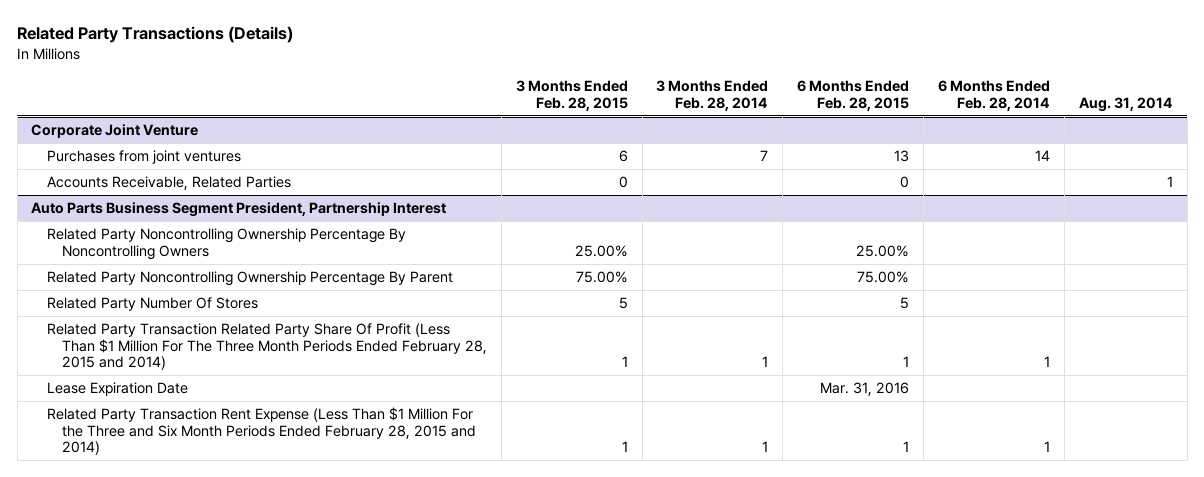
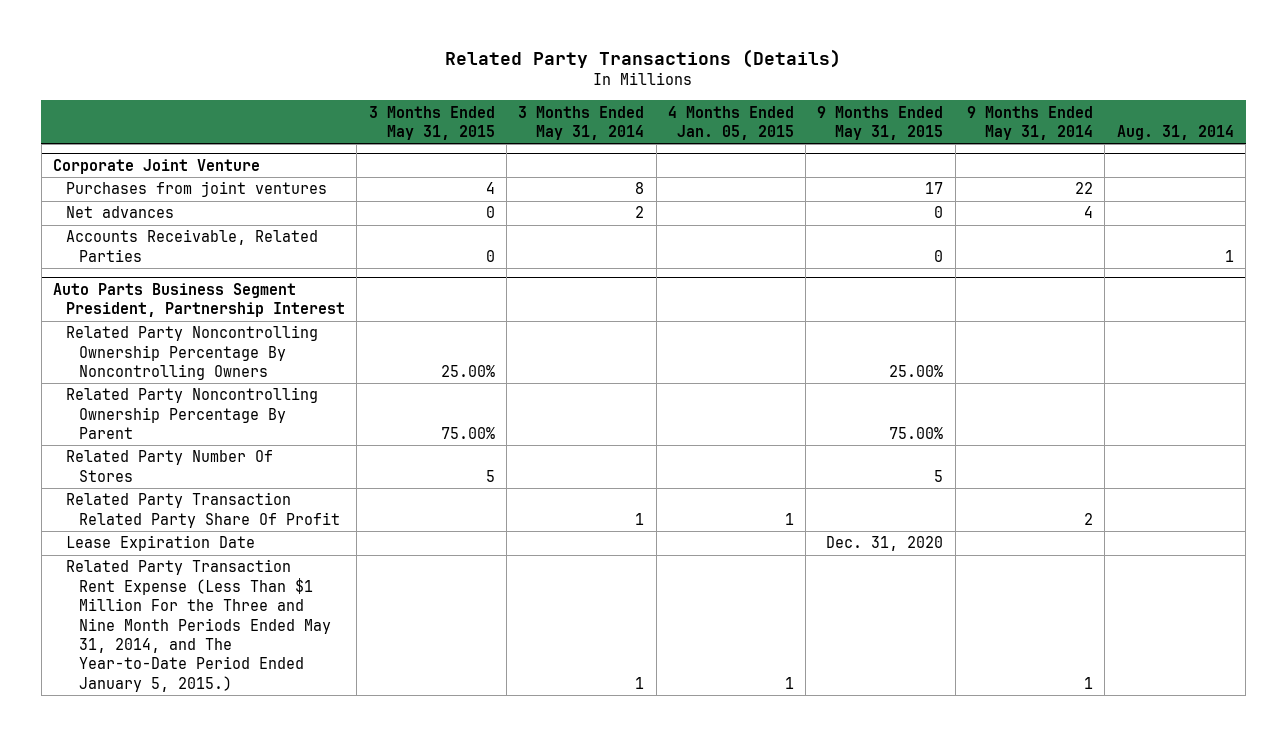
[515,80,628,111] 3 Months Ended Feb. 28, 2015 -> none
[656,80,769,111] 3 Months Ended Feb. 28, 2014 -> none
[797,80,910,111] 6 Months Ended Feb. 28, 2015 -> none
[938,80,1051,111] 6 Months Ended Feb. 28, 2014 -> none
none -> [368,105,495,140] 3 Months Ended May 31, 2015
none -> [518,105,645,140] 3 Months Ended May 31, 2014
none -> [667,105,794,140] 4 Months Ended Jan. 05, 2015
none -> [817,105,944,140] 9 Months Ended May 31, 2015
none -> [967,105,1094,140] 9 Months Ended May 31, 2014
none -> [65,206,174,219] Net advances
[46,323,487,371] Related Party Transaction Related Party Share Of Profit (Less Than $1 Million For The Three Month Periods Ended February 28, 2015 and 2014) -> [65,492,340,528] Related Party Transaction Related Party Share Of Profit
[46,407,476,456] Related Party Transaction Rent Expense (Less Than $1 Million For the Three and Six Month Periods Ended February 28, 2015 and 2014) -> [65,559,331,692] Related Party Transaction Rent Expense (Less Than $1 Million For the Three and Nine Month Periods Ended May 31, 2014, and The Year-to-Date Period Ended January 5, 2015.)

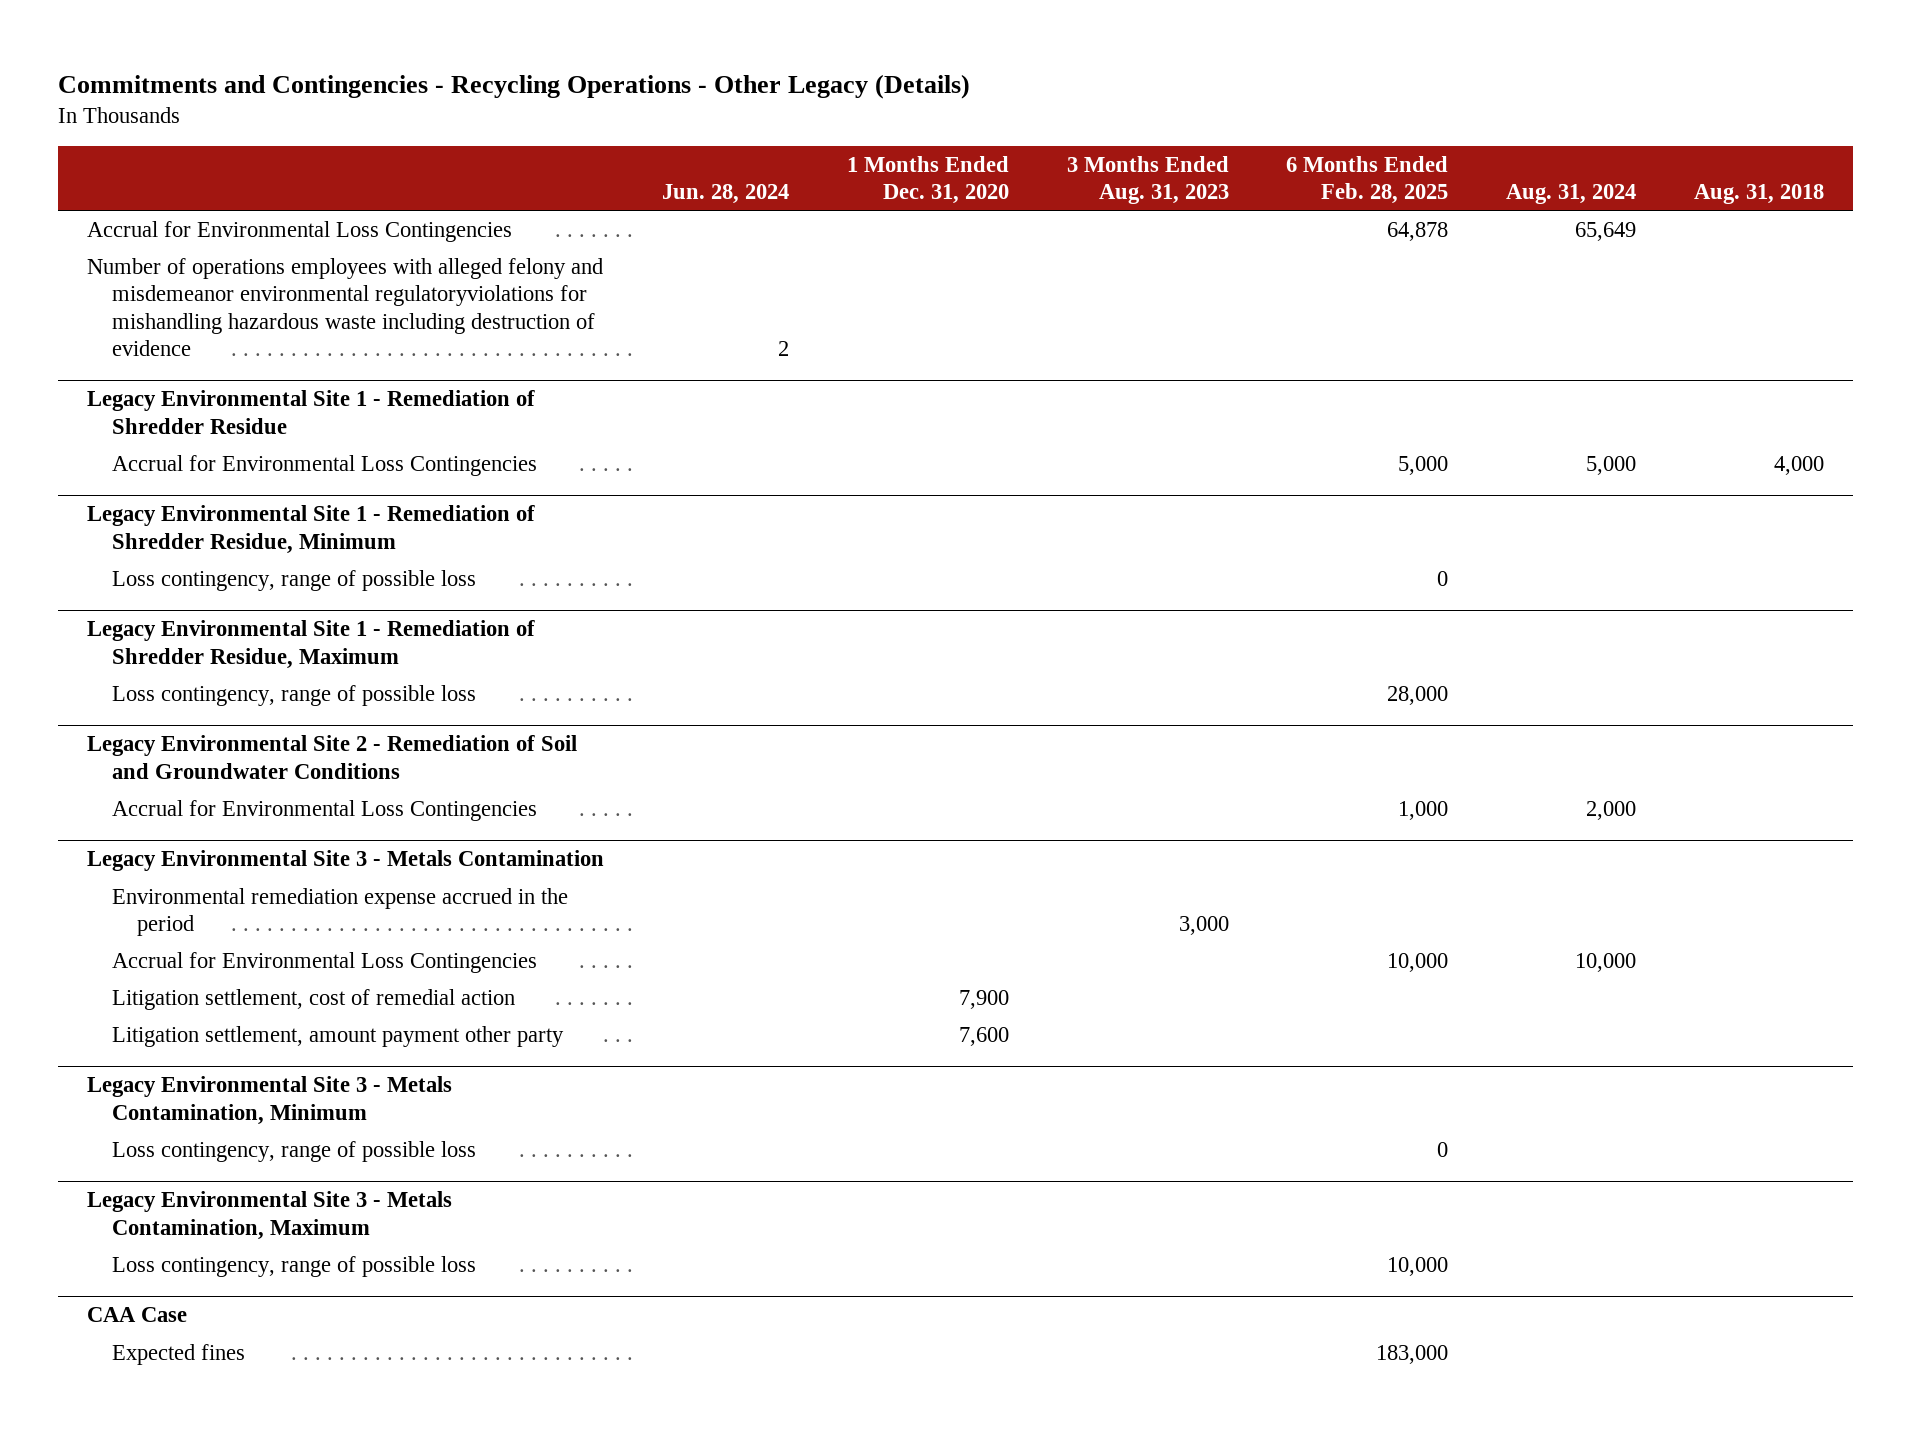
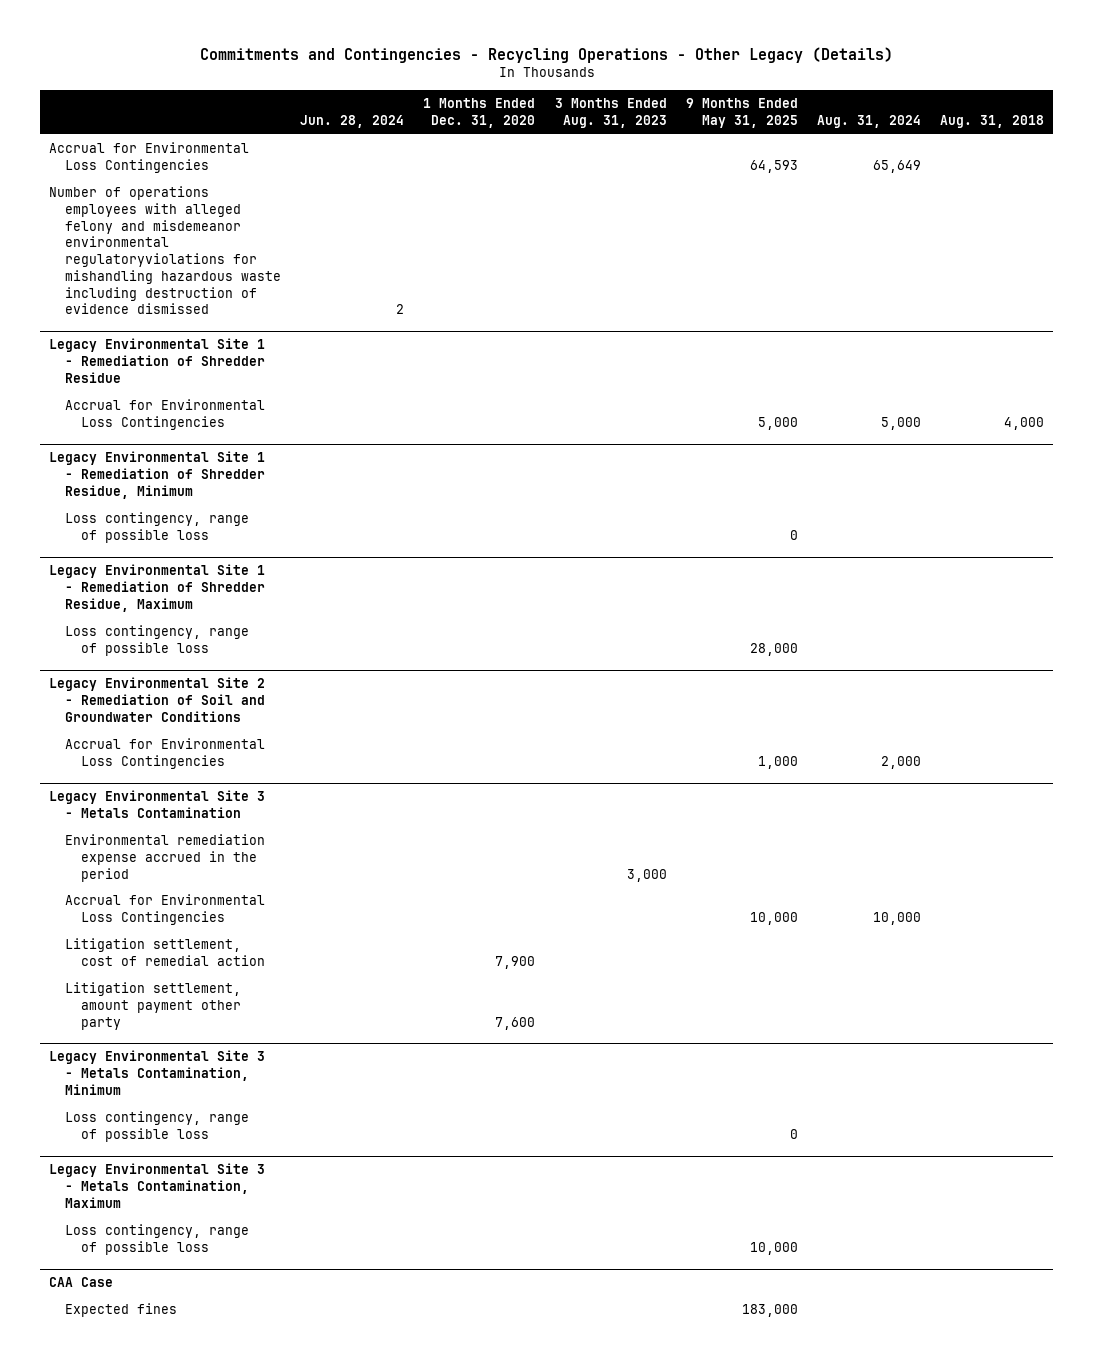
[1286,155,1449,205] 6 Months Ended Feb. 28, 2025 -> none
none -> [685,98,798,128] 9 Months Ended May 31, 2025
[86,257,603,357] Number of operations employees with alleged felony and misdemeanor environmental regulatoryviolations for mishandling hazardous waste including destruction of evidence -> [49,186,282,315] Number of operations employees with alleged felony and misdemeanor environmental regulatoryviolations for mishandling hazardous waste including destruction of evidence dismissed

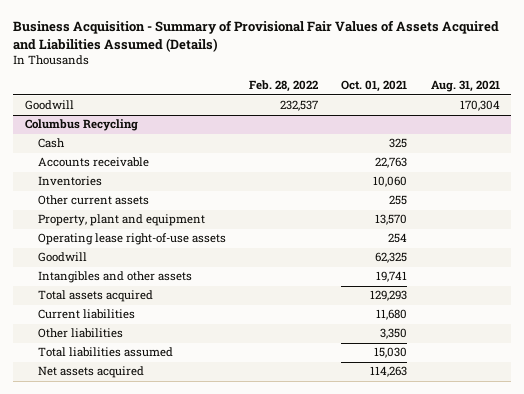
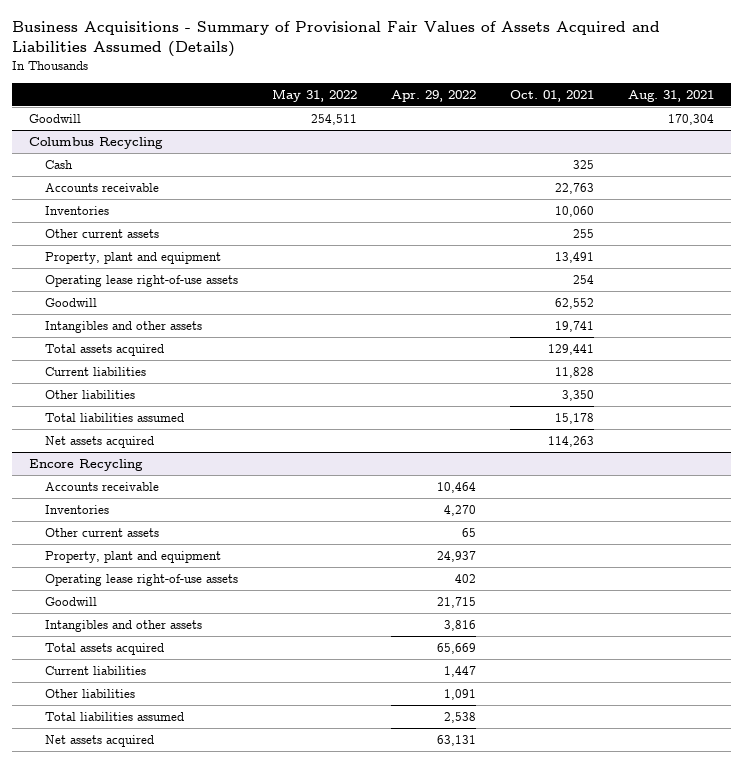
[13,20,500,52] Business Acquisition - Summary of Provisional Fair Values of Assets Acquired and Liabilities Assumed (Details) -> [12,21,661,58] Business Acquisitions - Summary of Provisional Fair Values of Assets Acquired and Liabilities Assumed (Details)
[249,80,319,93] Feb. 28, 2022 -> none
none -> [272,88,358,102] May 31, 2022
none -> [391,89,477,102] Apr. 29, 2022
[375,214,408,226] 13,570 -> [555,251,595,263] 13,491
[375,252,408,264] 62,325 -> [555,297,595,309] 62,552
[370,290,408,302] 129,293 -> [548,343,595,355] 129,441
[376,309,408,321] 11,680 -> [555,366,595,378] 11,828
[374,347,408,359] 15,030 -> [555,412,595,424] 15,178
none -> [29,458,144,471] Encore Recycling
none -> [45,481,160,491] Accounts receivable
none -> [45,504,110,514] Inventories
none -> [45,527,160,537] Other current assets
none -> [45,550,222,563] Property, plant and equipment
none -> [45,573,239,586] Operating lease right-of-use assets
none -> [45,596,98,606] Goodwill
none -> [45,619,203,632] Intangibles and other assets
none -> [45,642,165,655] Total assets acquired
none -> [45,665,147,675] Current liabilities
none -> [45,688,136,698] Other liabilities
none -> [45,711,185,721] Total liabilities assumed
none -> [45,734,155,747] Net assets acquired

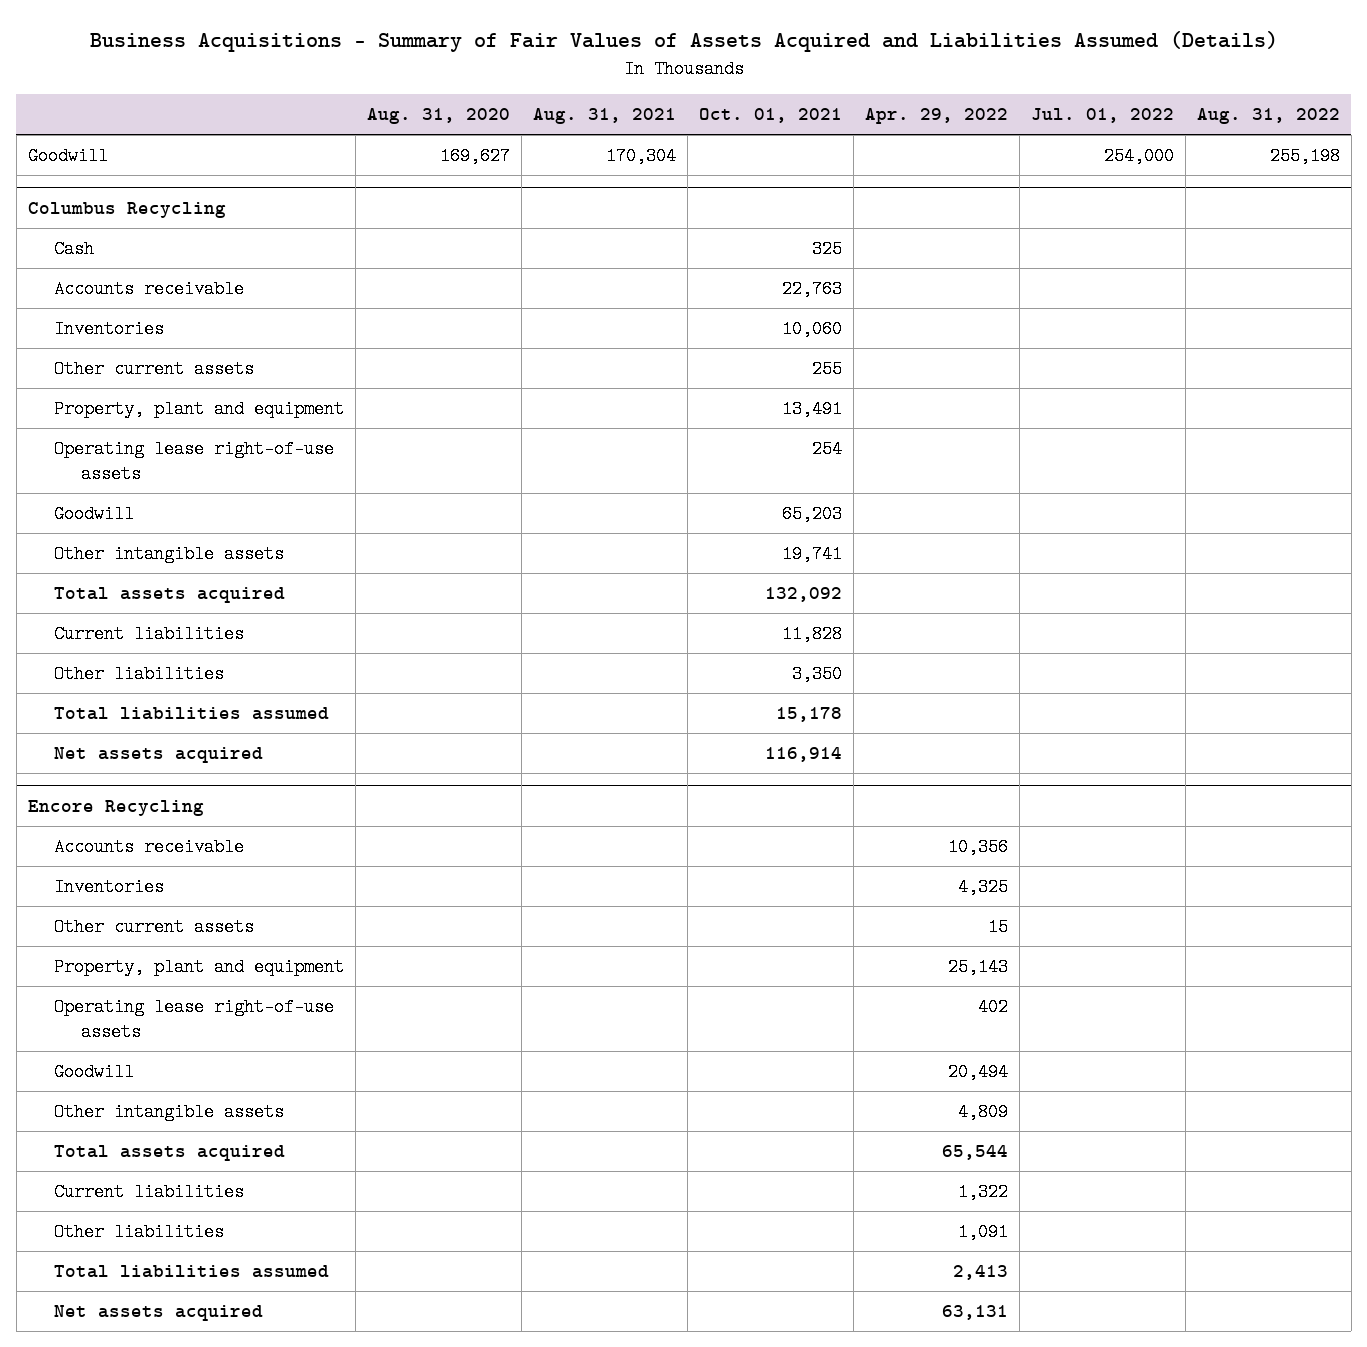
[12,21,661,58] Business Acquisitions - Summary of Provisional Fair Values of Assets Acquired and Liabilities Assumed (Details) -> [89,31,1278,53] Business Acquisitions - Summary of Fair Values of Assets Acquired and Liabilities Assumed (Details)
[272,88,358,102] May 31, 2022 -> none
none -> [367,108,511,125] Aug. 31, 2020
none -> [1030,108,1174,124] Jul. 01, 2022
none -> [1196,108,1340,125] Aug. 31, 2022
[555,297,595,309] 62,552 -> [782,505,843,524] 65,203
[45,320,203,333] Intangibles and other assets -> [54,545,285,564] Other intangible assets
[548,343,595,355] 129,441 -> [765,587,843,603] 132,092
[548,435,595,447] 114,263 -> [765,747,843,763] 116,914
[437,481,477,493] 10,464 -> [947,838,1008,857] 10,356
[444,504,477,516] 4,270 -> [957,878,1008,897] 4,325
[462,527,477,537] 65 -> [987,918,1008,937] 15
[437,550,477,562] 24,937 -> [947,958,1008,977] 25,143
[437,596,477,608] 21,715 -> [947,1063,1008,1082] 20,494
[45,619,203,632] Intangibles and other assets -> [54,1103,285,1122] Other intangible assets
[444,619,477,631] 3,816 -> [957,1103,1008,1122] 4,809
[437,642,477,654] 65,669 -> [941,1145,1008,1161] 65,544
[444,665,477,677] 1,447 -> [957,1183,1008,1202] 1,322
[444,711,477,723] 2,538 -> [952,1265,1008,1281] 2,413

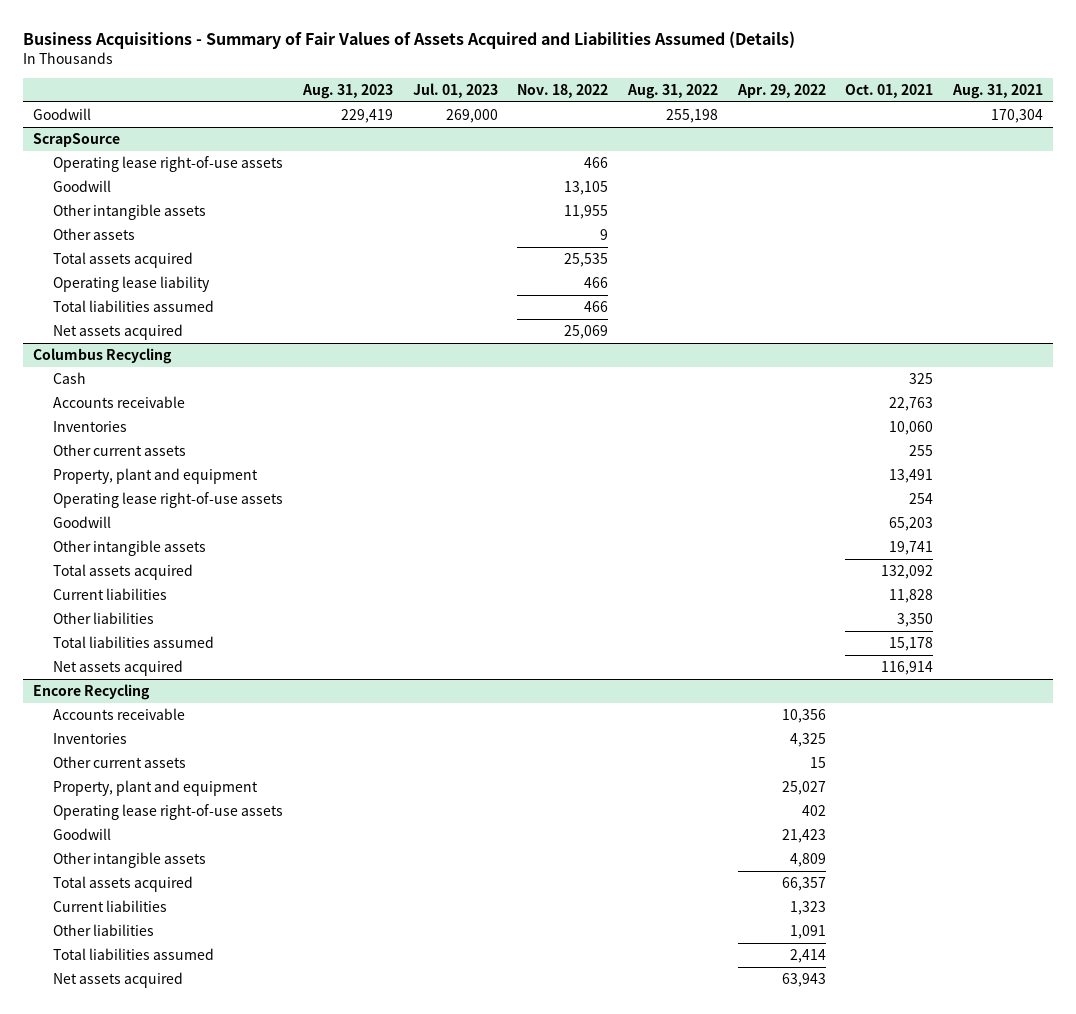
[367,108,511,125] Aug. 31, 2020 -> none
[1030,108,1174,124] Jul. 01, 2022 -> none
none -> [302,84,394,100] Aug. 31, 2023
none -> [412,83,498,99] Jul. 01, 2023
none -> [517,84,609,99] Nov. 18, 2022
none -> [32,133,120,148] ScrapSource
none -> [53,156,284,173] Operating lease right-of-use assets
none -> [53,180,112,193] Goodwill
none -> [53,204,207,221] Other intangible assets
none -> [53,228,136,241] Other assets
none -> [53,252,194,269] Total assets acquired
none -> [53,276,211,293] Operating lease liability
none -> [53,300,215,313] Total liabilities assumed
none -> [53,324,184,341] Net assets acquired
[947,958,1008,977] 25,143 -> [781,781,826,796] 25,027
[947,1063,1008,1082] 20,494 -> [781,829,826,844] 21,423
[941,1145,1008,1161] 65,544 -> [781,877,826,892] 66,357
[957,1183,1008,1202] 1,322 -> [789,901,826,916] 1,323
[952,1265,1008,1281] 2,413 -> [789,949,826,964] 2,414
[941,1305,1008,1321] 63,131 -> [781,973,826,988] 63,943

